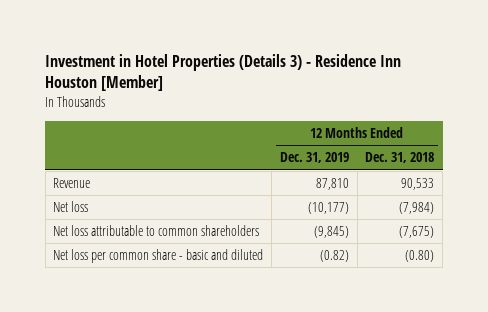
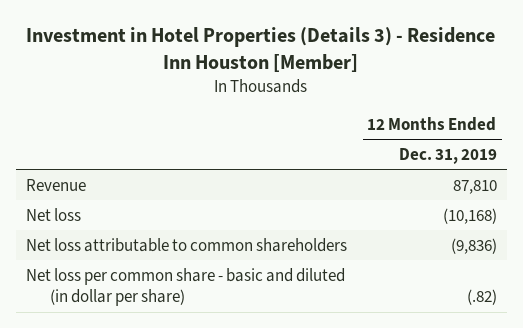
[365,152,435,164] Dec. 31, 2018 -> none
[307,202,349,215] (10,177) -> [442,207,497,224] (10,168)
[313,226,349,239] (9,845) -> [450,237,497,254] (9,836)
[53,249,264,264] Net loss per common share - basic and diluted -> [26,267,346,307] Net loss per common share - basic and diluted (in dollar per share)
[319,250,349,263] (0.82) -> [466,289,497,306] (.82)

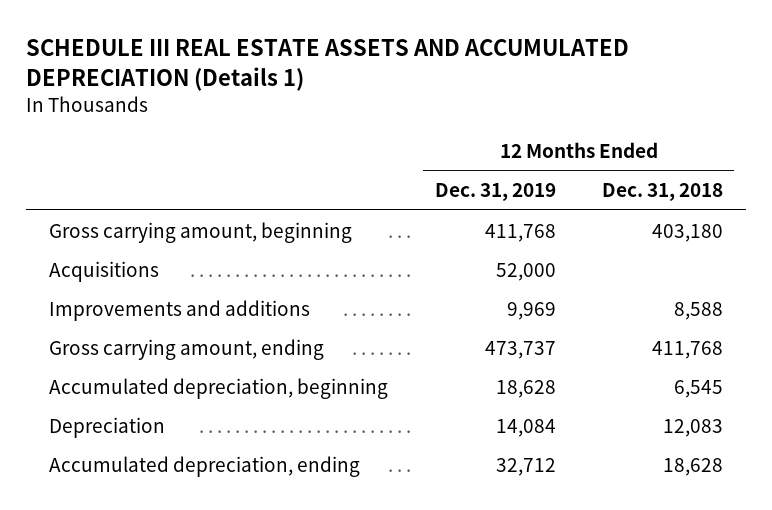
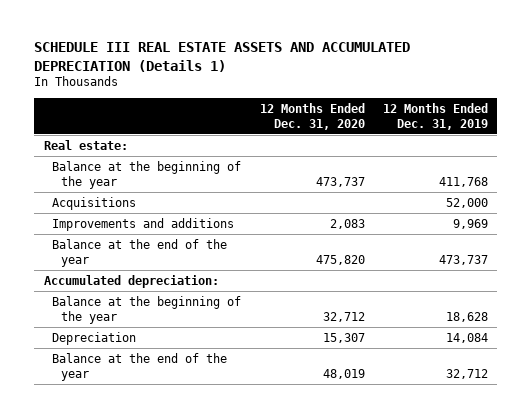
[601,183,723,202] Dec. 31, 2018 -> none
none -> [259,102,365,130] 12 Months Ended Dec. 31, 2020
none -> [43,139,128,150] Real estate:
[49,221,353,243] Gross carrying amount, beginning -> [52,160,242,189] Balance at the beginning of the year
[49,338,325,360] Gross carrying amount, ending -> [52,238,228,267] Balance at the end of the year
none -> [43,274,219,288] Accumulated depreciation:
[49,377,389,399] Accumulated depreciation, beginning -> [52,295,242,324] Balance at the beginning of the year
[49,455,361,477] Accumulated depreciation, ending -> [52,352,228,381] Balance at the end of the year

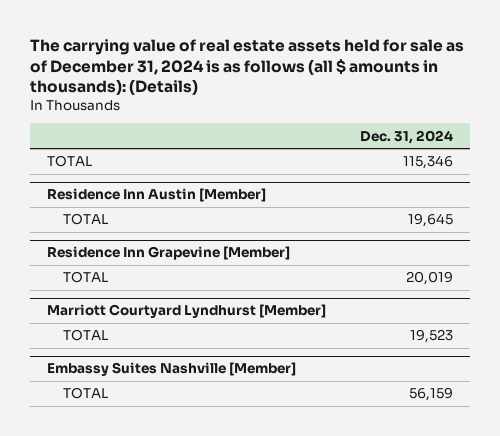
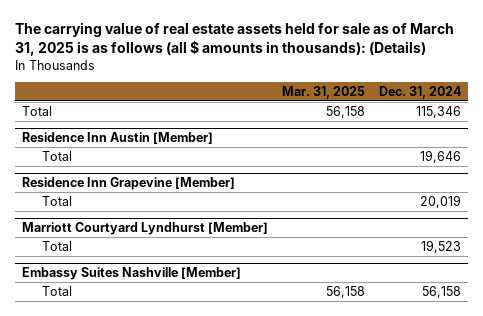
[30,39,465,96] The carrying value of real estate assets held for sale as of December 31, 2024 is as follows (all $ amounts in thousands): (Details) -> [14,22,454,57] The carrying value of real estate assets held for sale as of March 31, 2025 is as follows (all $ amounts in thousands): (Details)
none -> [282,85,366,99] Mar. 31, 2025
[47,155,93,168] TOTAL -> [21,105,52,116] Total
[63,213,109,226] TOTAL -> [41,150,72,161] Total
[407,213,453,228] 19,645 -> [420,149,462,163] 19,646
[63,271,109,284] TOTAL -> [41,195,72,206] Total
[63,329,109,342] TOTAL -> [41,240,72,251] Total
[63,387,109,400] TOTAL -> [41,285,72,296] Total
[408,387,453,402] 56,159 -> [422,285,462,298] 56,158

